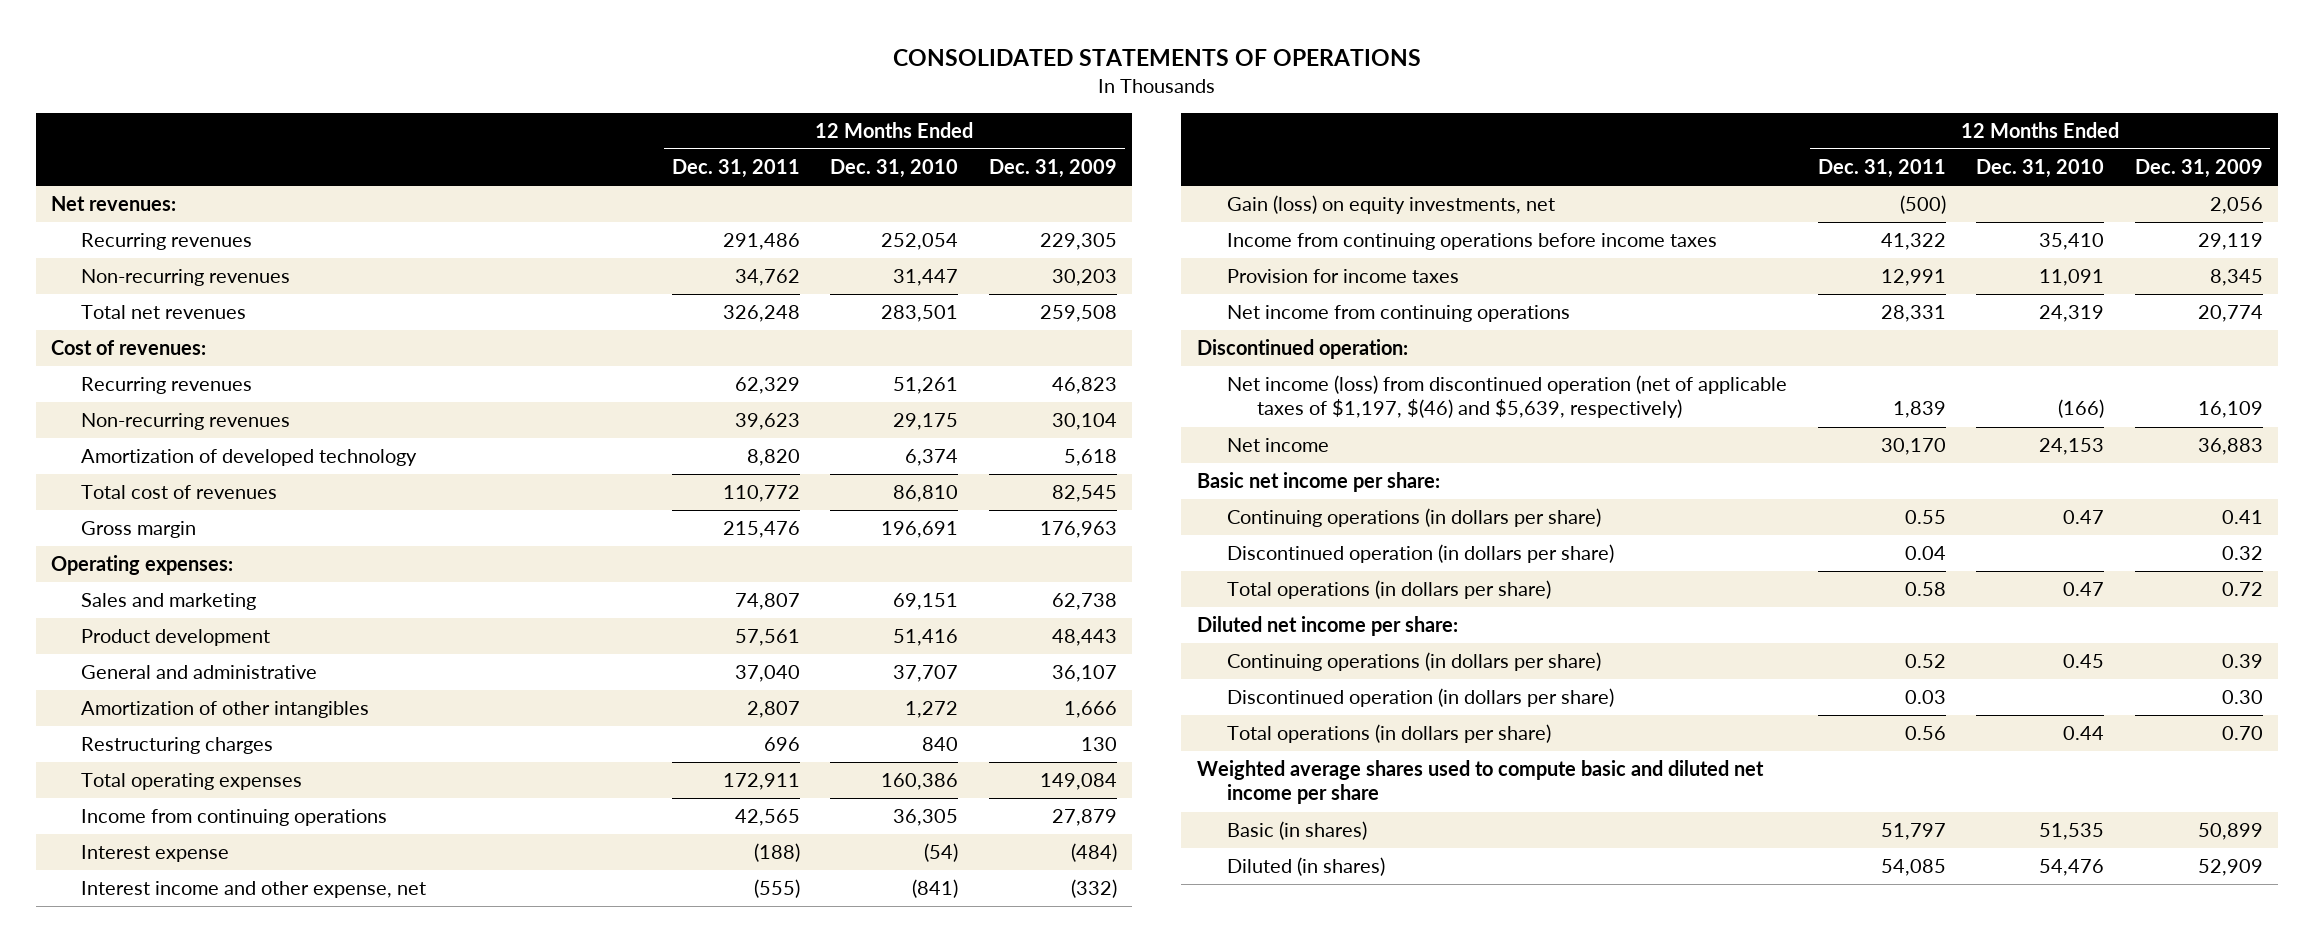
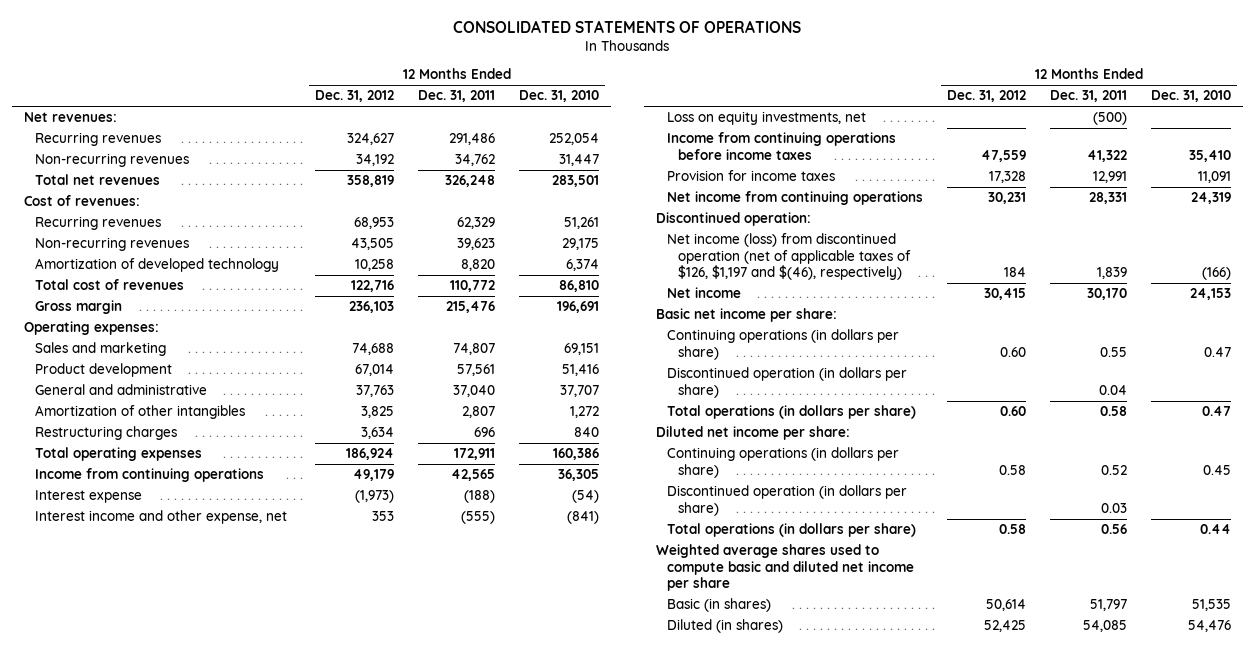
[988,159,1117,179] Dec. 31, 2009 -> none
none -> [314,90,394,103] Dec. 31, 2012
[1227,195,1556,215] Gain (loss) on equity investments, net -> [666,111,866,126] Loss on equity investments, net
[1227,375,1788,419] Net income (loss) from discontinued operation (net of applicable taxes of $1,197, $(46) and $5,639, respectively) -> [666,233,911,281] Net income (loss) from discontinued operation (net of applicable taxes of $126, $1,197 and $(46), respectively)

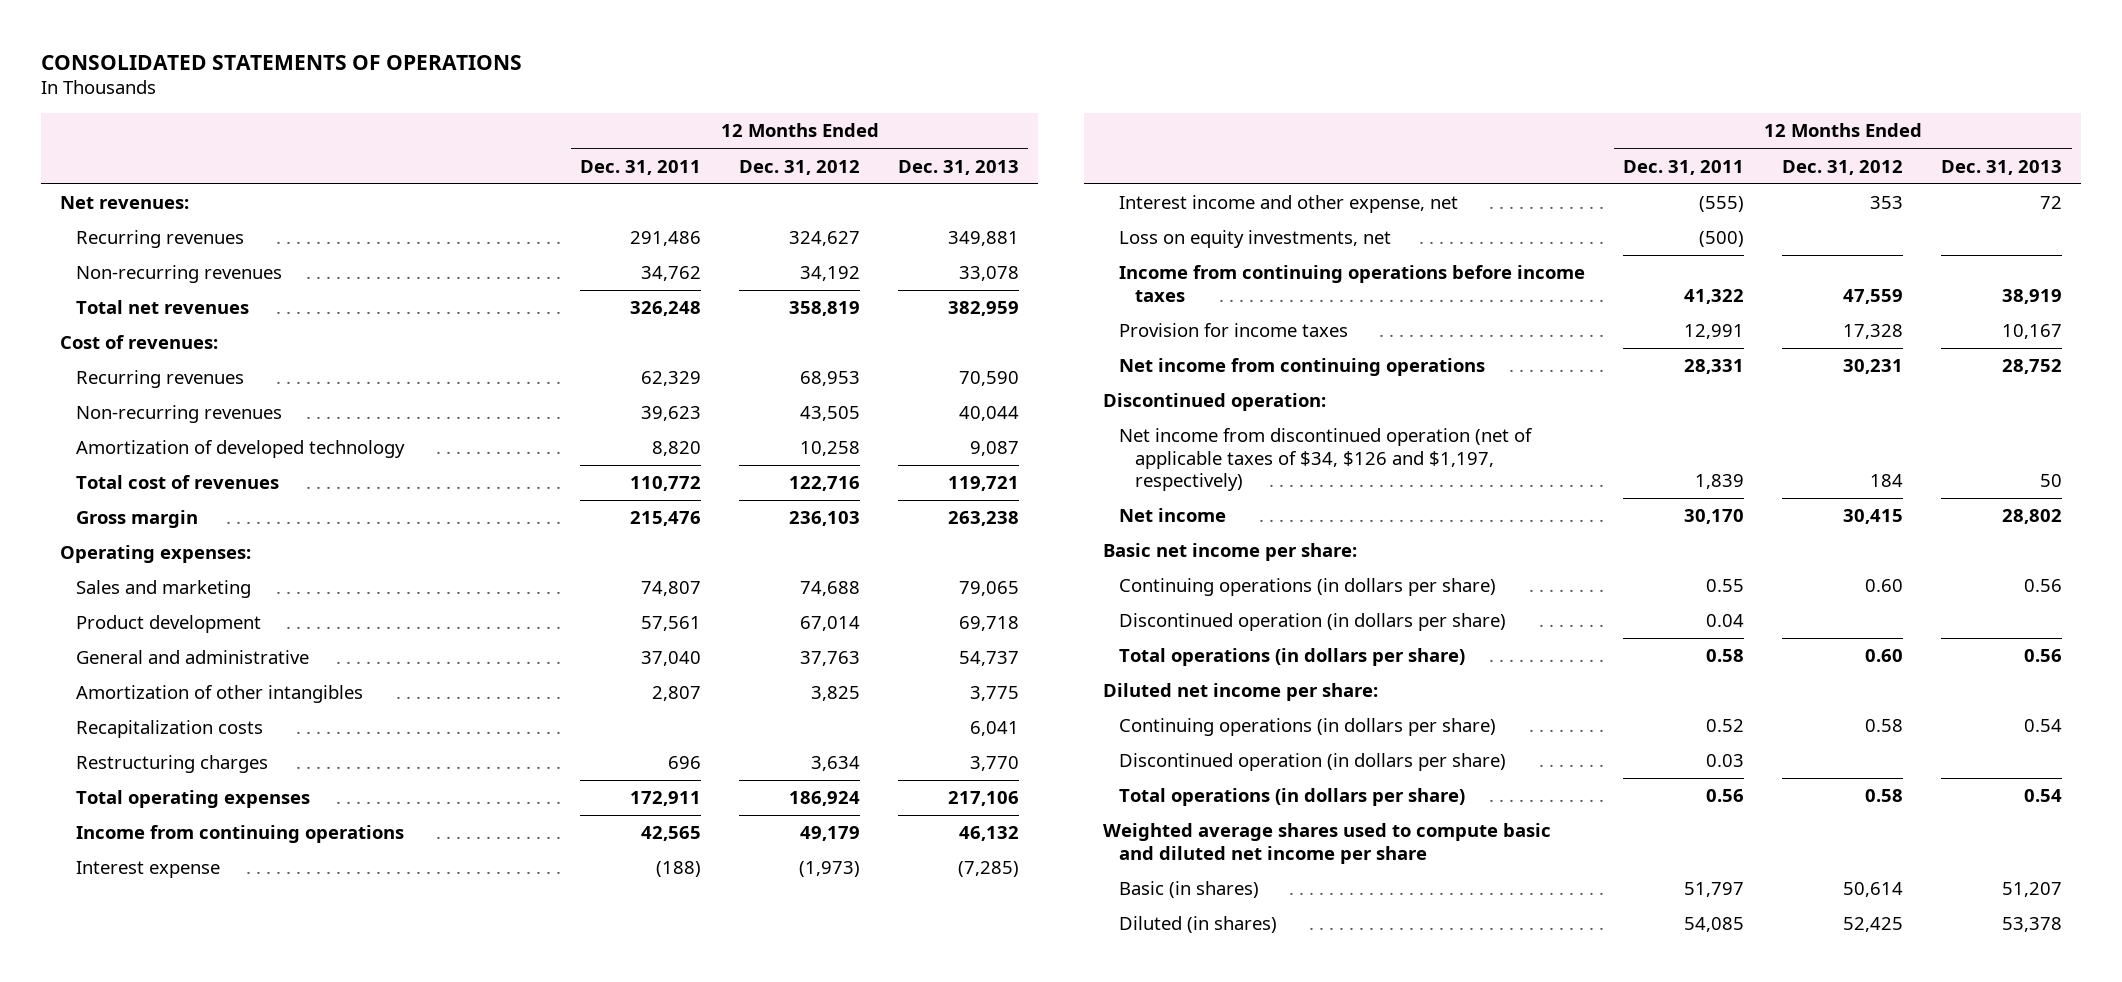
[518,90,599,103] Dec. 31, 2010 -> none
none -> [898,159,1020,175] Dec. 31, 2013
none -> [76,720,264,739] Recapitalization costs
[666,233,911,281] Net income (loss) from discontinued operation (net of applicable taxes of $126, $1,197 and $(46), respectively) -> [1119,428,1534,491] Net income from discontinued operation (net of applicable taxes of $34, $126 and $1,197, respectively)

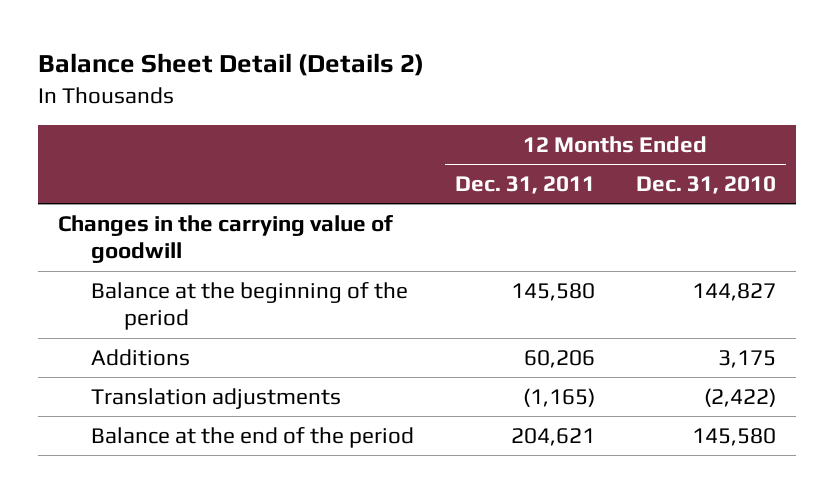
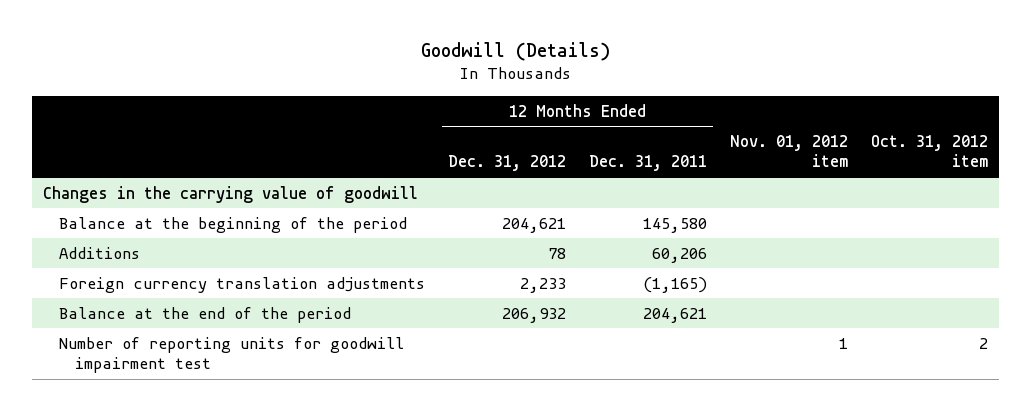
[37,53,424,77] Balance Sheet Detail (Details 2) -> [420,42,610,62] Goodwill (Details)
[635,176,776,195] Dec. 31, 2010 -> none
none -> [448,155,567,172] Dec. 31, 2012
none -> [729,135,848,168] Nov. 01, 2012 item
none -> [870,135,988,168] Oct. 31, 2012 item
[90,387,341,409] Translation adjustments -> [59,276,426,293] Foreign currency translation adjustments
none -> [59,336,405,374] Number of reporting units for goodwill impairment test

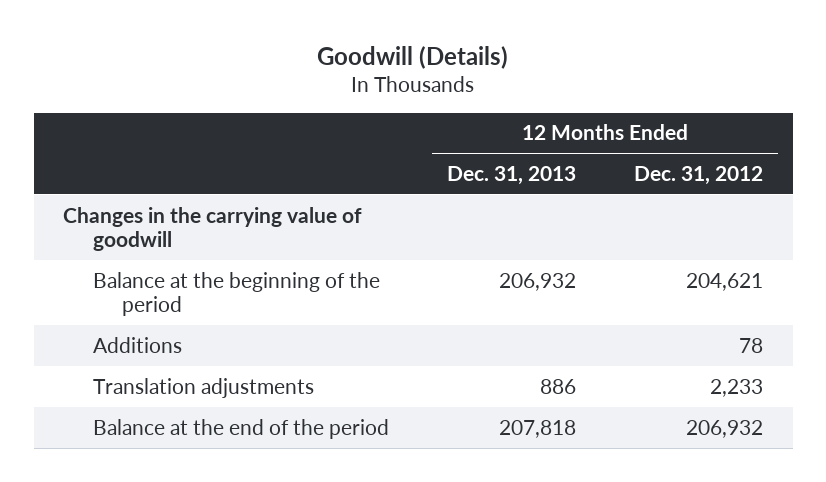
[588,155,707,172] Dec. 31, 2011 -> none
[729,135,848,168] Nov. 01, 2012 item -> none
[870,135,988,168] Oct. 31, 2012 item -> none
none -> [447,165,577,185] Dec. 31, 2013
[59,276,426,293] Foreign currency translation adjustments -> [92,377,314,398] Translation adjustments
[59,336,405,374] Number of reporting units for goodwill impairment test -> none

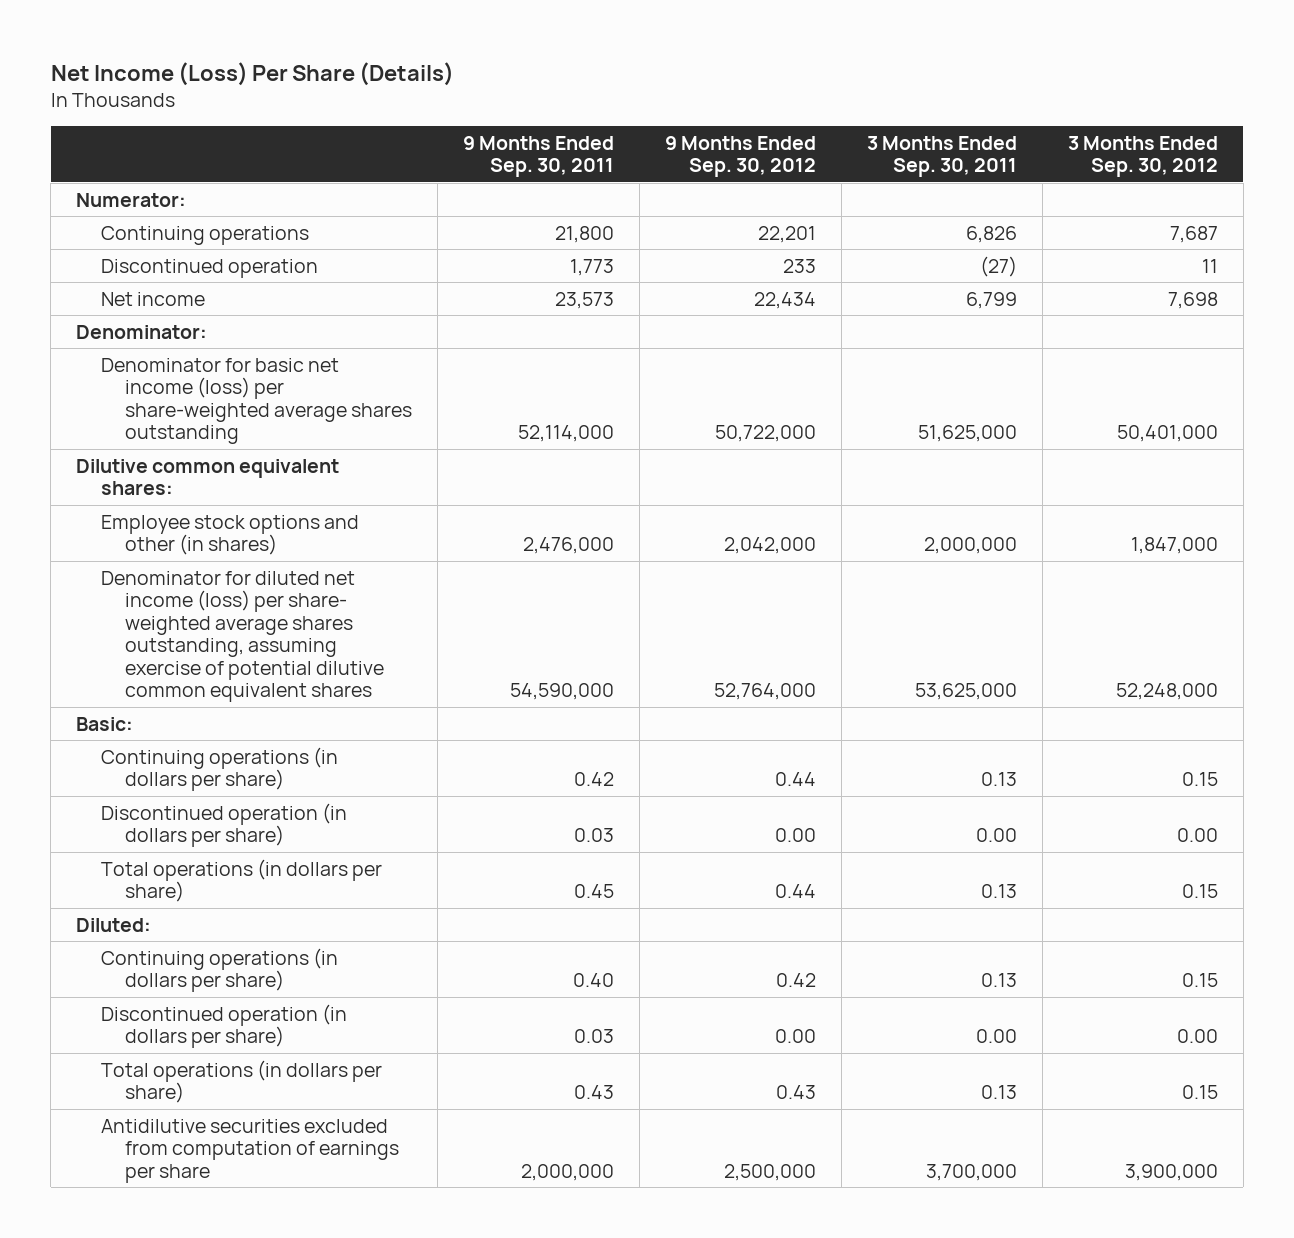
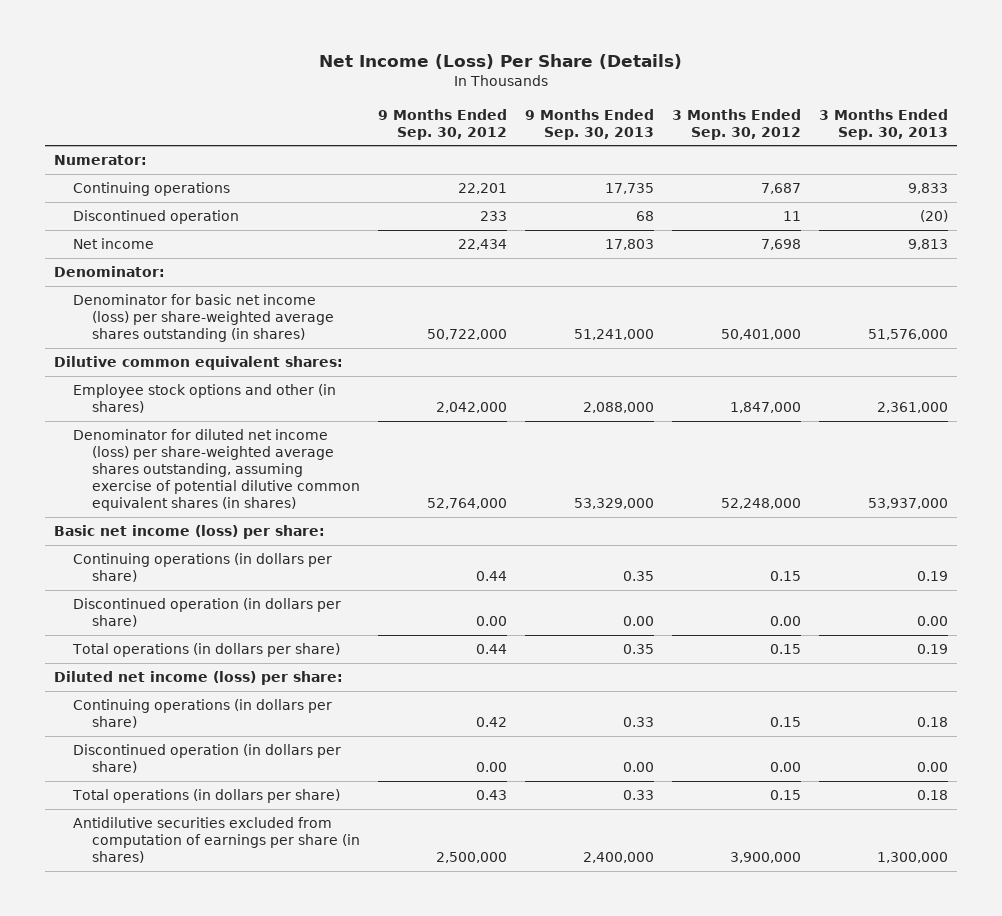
[463,135,615,178] 9 Months Ended Sep. 30, 2011 -> none
[867,135,1018,178] 3 Months Ended Sep. 30, 2011 -> none
none -> [524,108,654,140] 9 Months Ended Sep. 30, 2013
none -> [818,108,948,140] 3 Months Ended Sep. 30, 2013
[100,357,413,445] Denominator for basic net income (loss) per share-weighted average shares outstanding -> [73,293,335,343] Denominator for basic net income (loss) per share-weighted average shares outstanding (in shares)
[100,570,385,703] Denominator for diluted net income (loss) per share- weighted average shares outstanding, assuming exercise of potential dilutive common equivalent shares -> [73,428,361,512] Denominator for diluted net income (loss) per share-weighted average shares outstanding, assuming exercise of potential dilutive common equivalent shares (in shares)
[76,716,134,731] Basic: -> [54,524,326,539] Basic net income (loss) per share:
[76,917,152,932] Diluted: -> [54,670,344,685] Diluted net income (loss) per share:
[100,1118,400,1183] Antidilutive securities excluded from computation of earnings per share -> [73,816,361,864] Antidilutive securities excluded from computation of earnings per share (in shares)

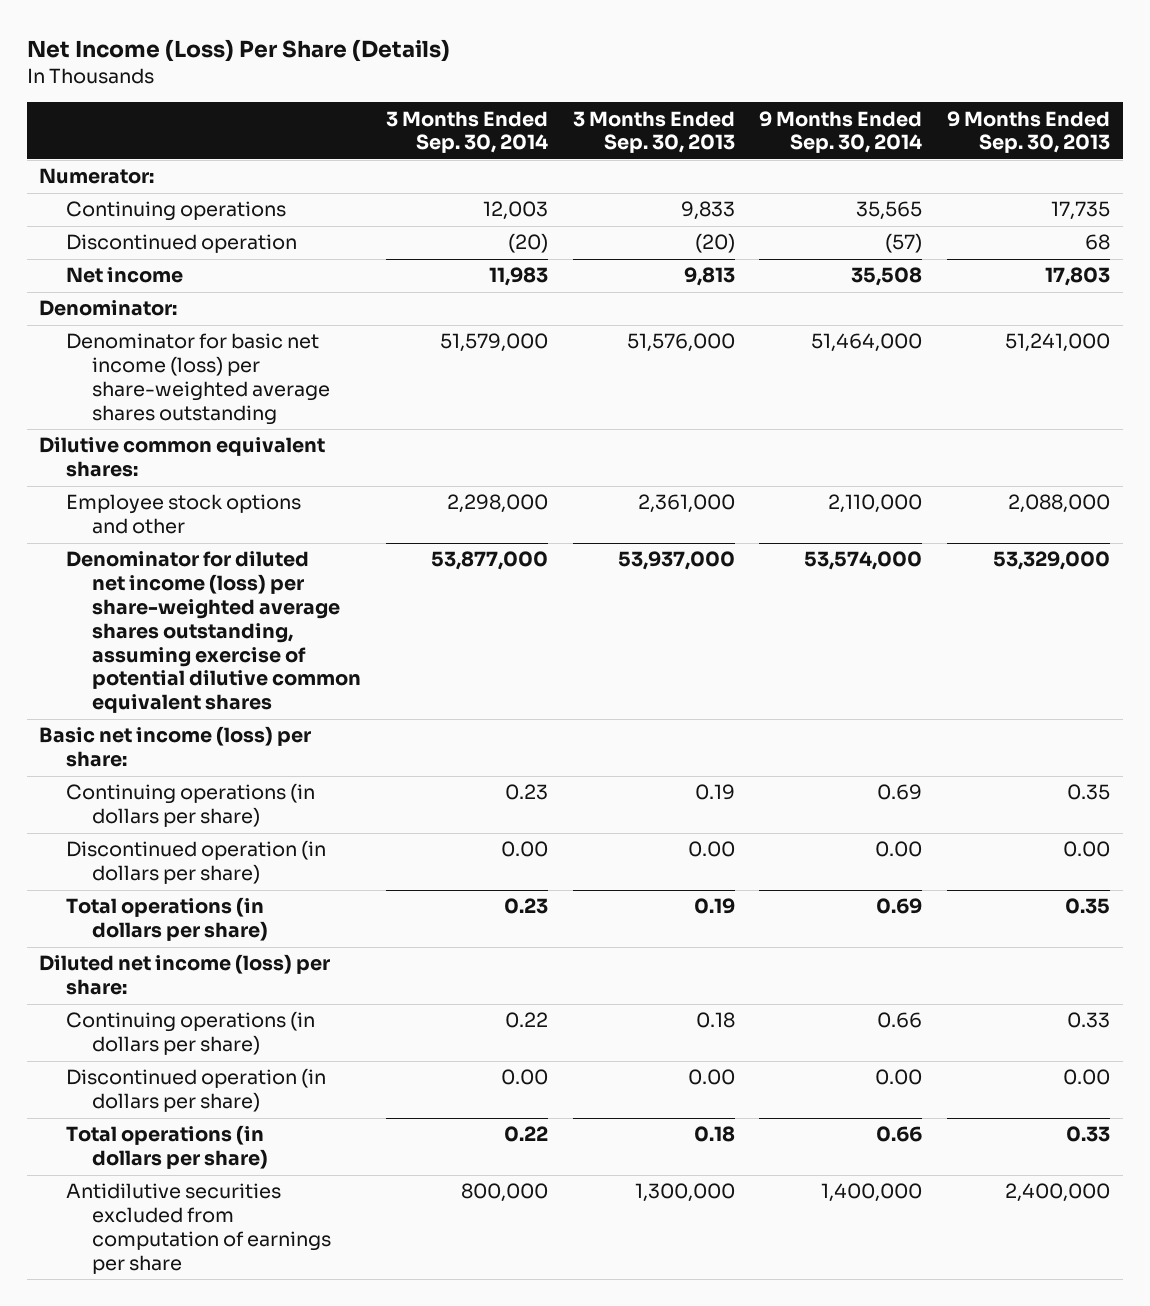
[378,108,508,140] 9 Months Ended Sep. 30, 2012 -> none
[671,108,801,140] 3 Months Ended Sep. 30, 2012 -> none
none -> [385,110,548,154] 3 Months Ended Sep. 30, 2014
none -> [759,110,923,154] 9 Months Ended Sep. 30, 2014
[73,293,335,343] Denominator for basic net income (loss) per share-weighted average shares outstanding (in shares) -> [65,333,330,425] Denominator for basic net income (loss) per share-weighted average shares outstanding
[73,383,337,414] Employee stock options and other (in shares) -> [65,494,301,535] Employee stock options and other
[73,428,361,512] Denominator for diluted net income (loss) per share-weighted average shares outstanding, assuming exercise of potential dilutive common equivalent shares (in shares) -> [65,551,361,714] Denominator for diluted net income (loss) per share-weighted average shares outstanding, assuming exercise of potential dilutive common equivalent shares
[73,816,361,864] Antidilutive securities excluded from computation of earnings per share (in shares) -> [65,1183,331,1274] Antidilutive securities excluded from computation of earnings per share

